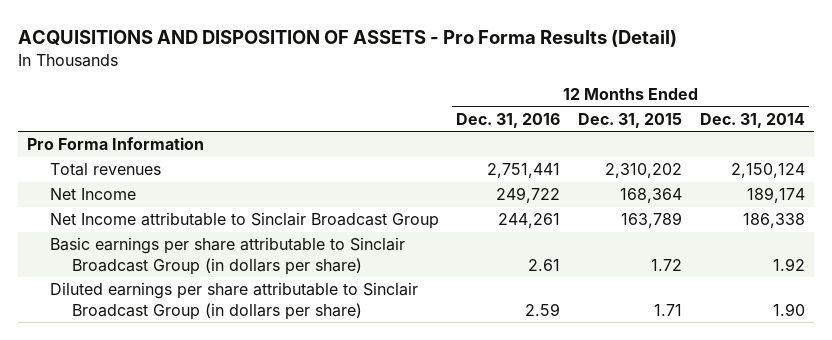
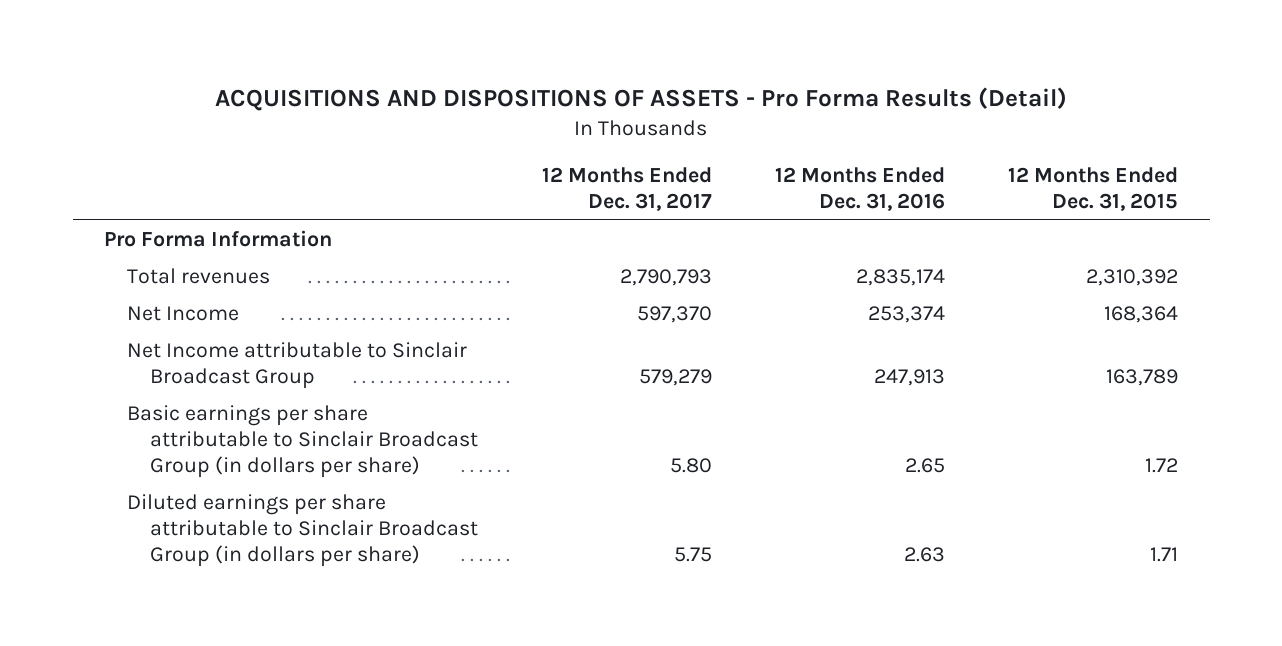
[18,29,678,47] ACQUISITIONS AND DISPOSITION OF ASSETS - Pro Forma Results (Detail) -> [215,87,1068,112] ACQUISITIONS AND DISPOSITIONS OF ASSETS - Pro Forma Results (Detail)
[699,112,805,128] Dec. 31, 2014 -> none
none -> [541,167,712,211] 12 Months Ended Dec. 31, 2017
[487,163,561,179] 2,751,441 -> [855,269,945,287] 2,835,174
[605,163,683,179] 2,310,202 -> [1085,269,1178,287] 2,310,392
[496,187,561,204] 249,722 -> [867,306,945,324] 253,374
[498,213,561,229] 244,261 -> [873,369,945,387] 247,913
[528,258,561,271] 2.61 -> [904,457,945,473] 2.65
[525,302,561,316] 2.59 -> [903,546,945,562] 2.63

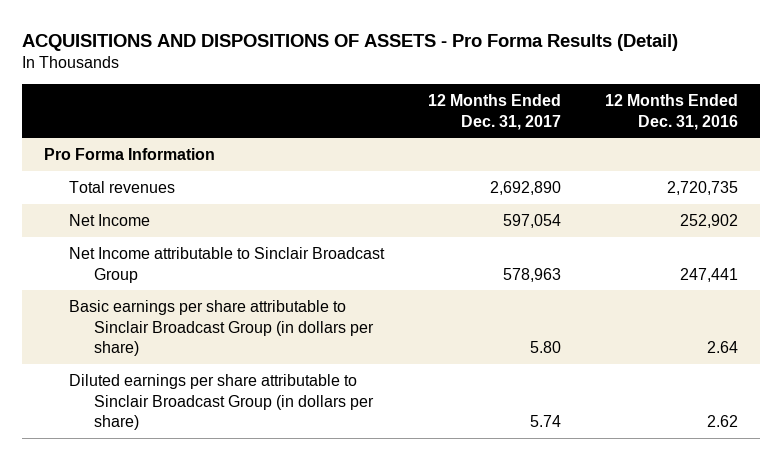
[1007,167,1178,211] 12 Months Ended Dec. 31, 2015 -> none
[619,269,712,287] 2,790,793 -> [490,180,562,195] 2,692,890
[855,269,945,287] 2,835,174 -> [667,180,739,195] 2,720,735
[636,306,712,324] 597,370 -> [503,213,562,228] 597,054
[867,306,945,324] 253,374 -> [680,213,739,228] 252,902
[638,369,712,387] 579,279 -> [503,267,562,282] 578,963
[873,369,945,387] 247,913 -> [680,267,739,282] 247,441
[904,457,945,473] 2.65 -> [707,341,739,354] 2.64
[673,546,712,562] 5.75 -> [530,415,562,428] 5.74
[903,546,945,562] 2.63 -> [707,415,739,428] 2.62

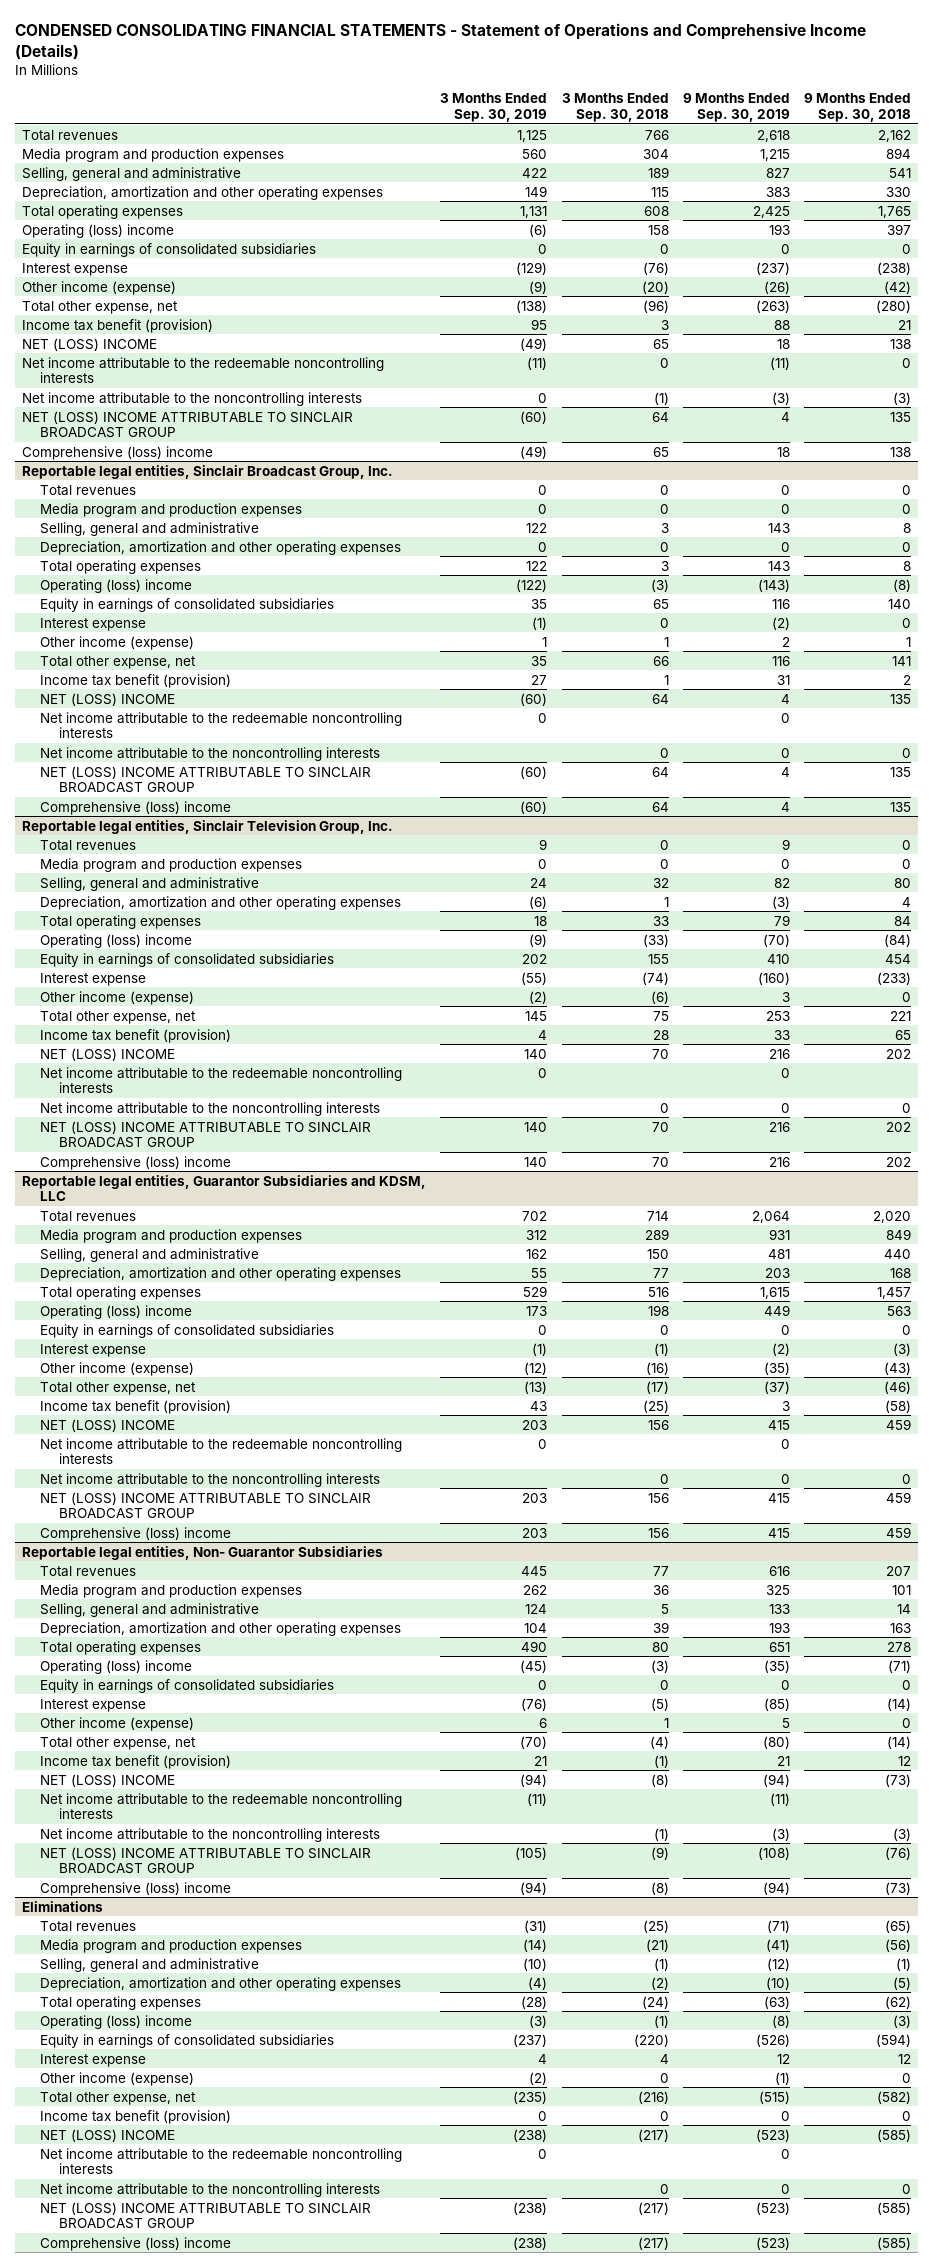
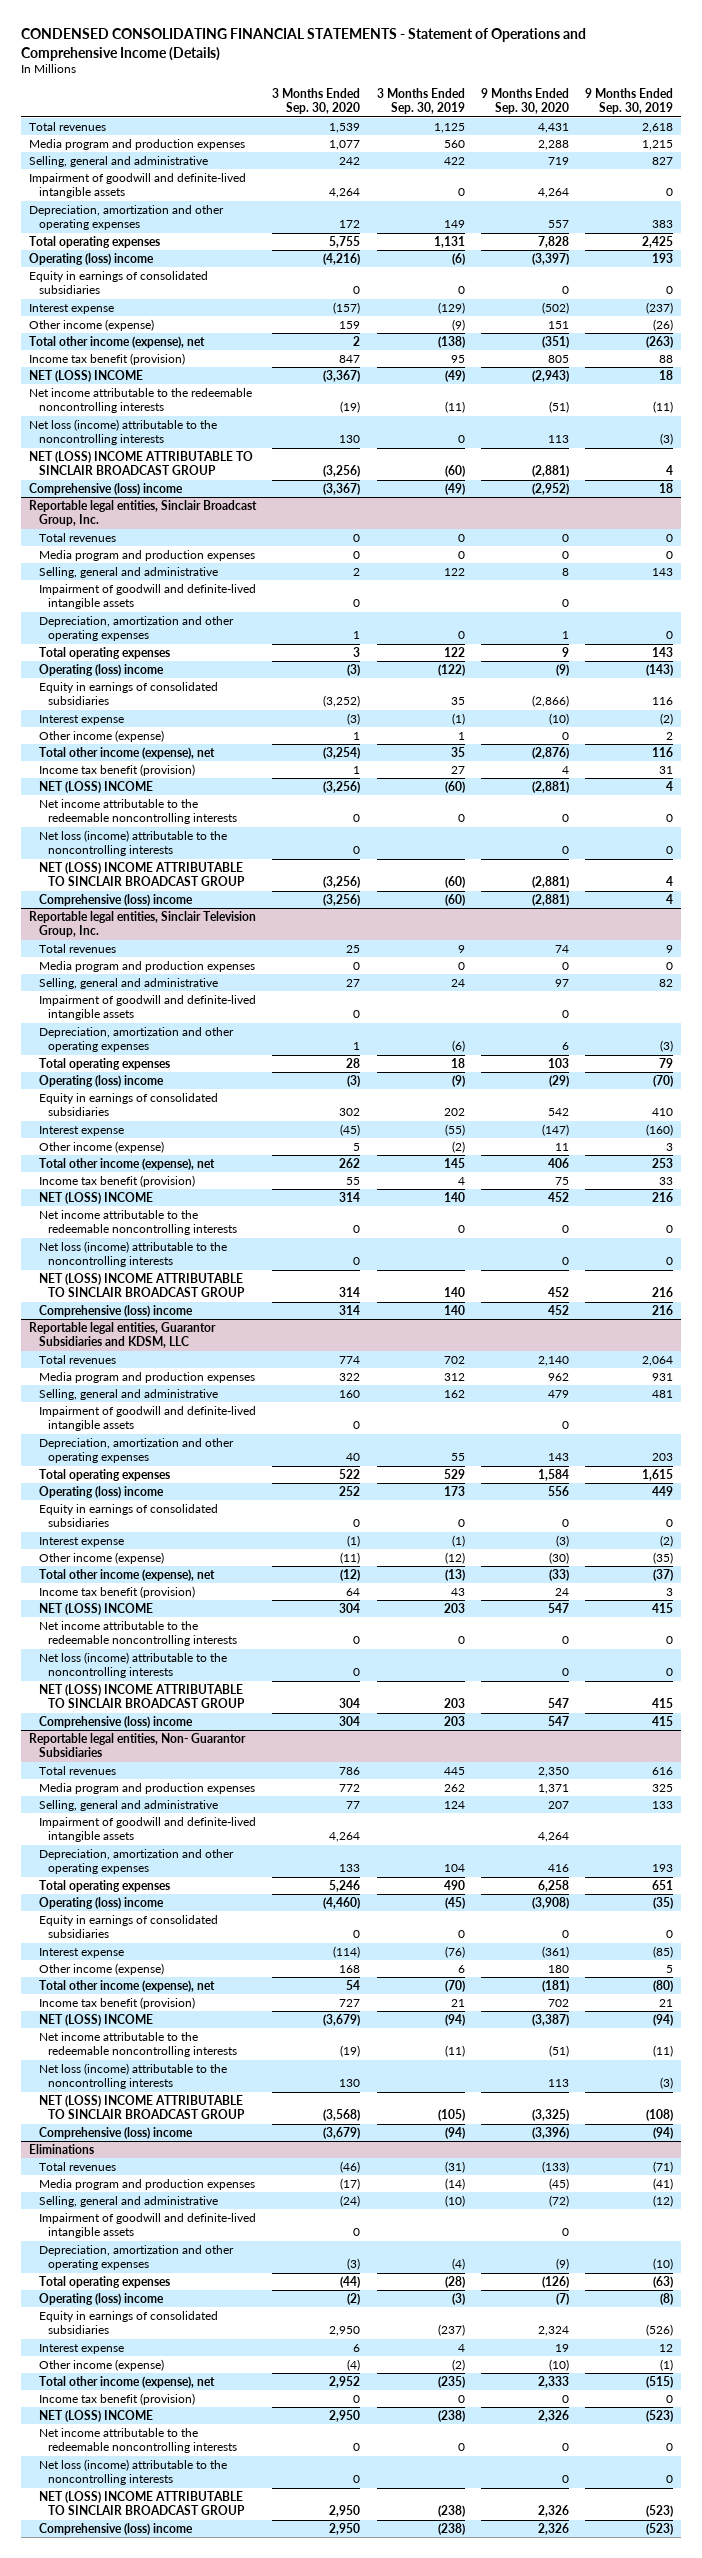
[561,93,669,123] 3 Months Ended Sep. 30, 2018 -> none
[803,93,911,123] 9 Months Ended Sep. 30, 2018 -> none
none -> [272,87,361,115] 3 Months Ended Sep. 30, 2020
none -> [480,87,569,115] 9 Months Ended Sep. 30, 2020
none -> [29,172,247,199] Impairment of goodwill and definite-lived intangible assets
[22,300,179,314] Total other expense, net -> [29,335,206,348] Total other income (expense), net
[22,391,363,406] Net income attributable to the noncontrolling interests -> [29,418,218,446] Net loss (income) attributable to the noncontrolling interests
none -> [38,583,256,610] Impairment of goodwill and definite-lived intangible assets
[40,655,197,669] Total other expense, net -> [38,746,215,759] Total other income (expense), net
[40,746,381,761] Net income attributable to the noncontrolling interests -> [38,829,227,857] Net loss (income) attributable to the noncontrolling interests
none -> [38,994,256,1021] Impairment of goodwill and definite-lived intangible assets
[40,1010,197,1024] Total other expense, net -> [38,1157,215,1170] Total other income (expense), net
[40,1101,381,1116] Net income attributable to the noncontrolling interests -> [38,1240,227,1268] Net loss (income) attributable to the noncontrolling interests
none -> [38,1405,256,1432] Impairment of goodwill and definite-lived intangible assets
[40,1381,197,1395] Total other expense, net -> [38,1568,215,1581] Total other income (expense), net
[40,1472,381,1487] Net income attributable to the noncontrolling interests -> [38,1651,227,1679] Net loss (income) attributable to the noncontrolling interests
none -> [38,1816,256,1843] Impairment of goodwill and definite-lived intangible assets
[40,1736,197,1750] Total other expense, net -> [38,1979,215,1992] Total other income (expense), net
[40,1827,381,1842] Net income attributable to the noncontrolling interests -> [38,2062,227,2090] Net loss (income) attributable to the noncontrolling interests
none -> [38,2212,256,2239] Impairment of goodwill and definite-lived intangible assets
[40,2091,197,2105] Total other expense, net -> [38,2375,215,2388] Total other income (expense), net
[40,2182,381,2197] Net income attributable to the noncontrolling interests -> [38,2458,227,2486] Net loss (income) attributable to the noncontrolling interests

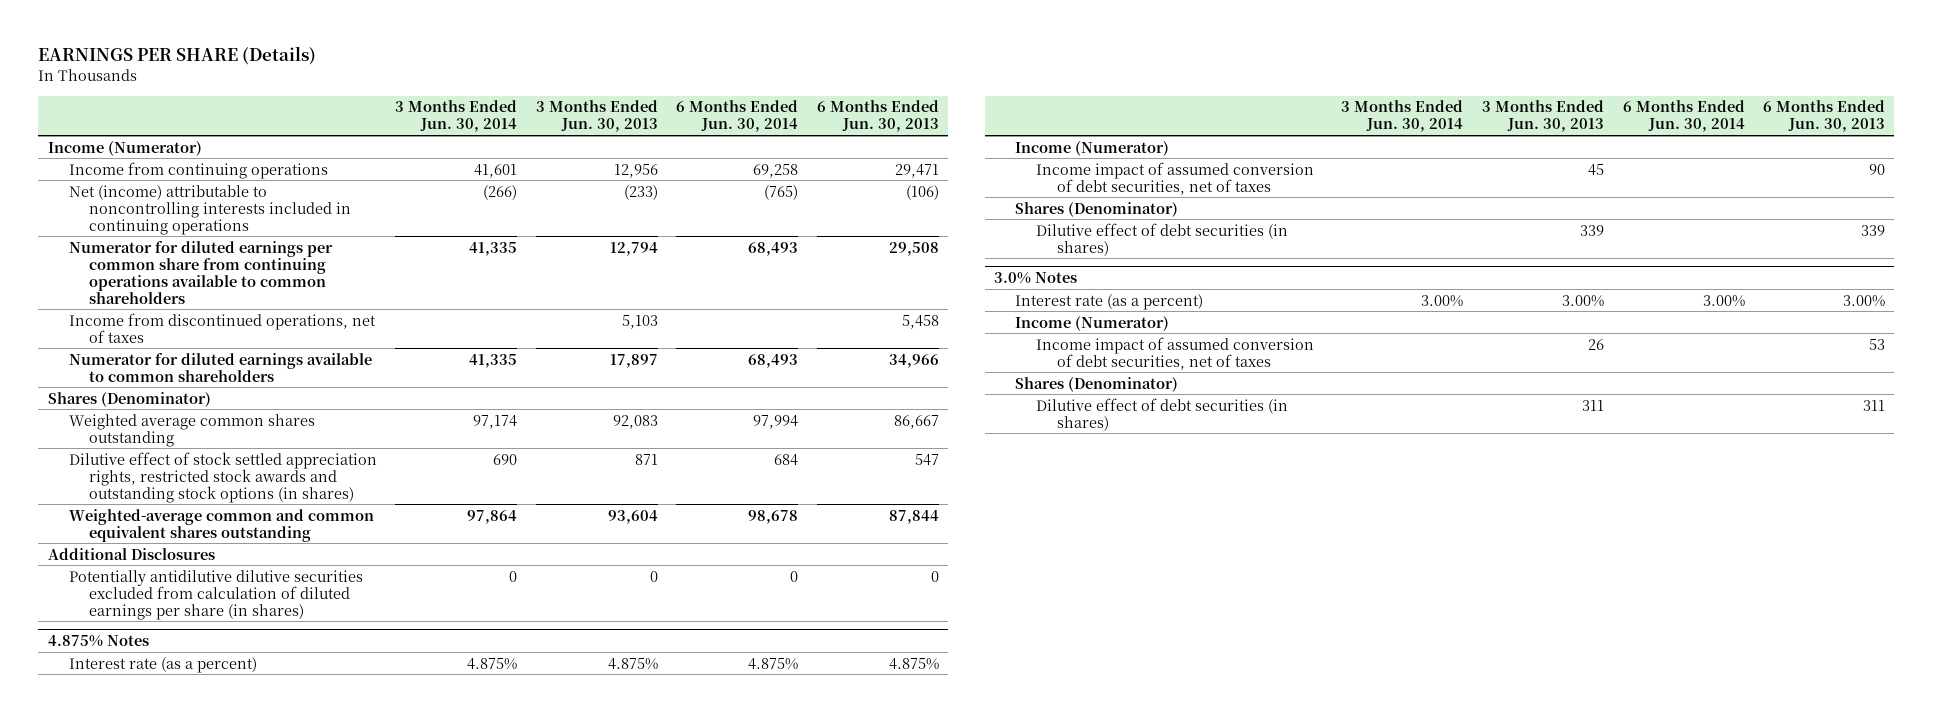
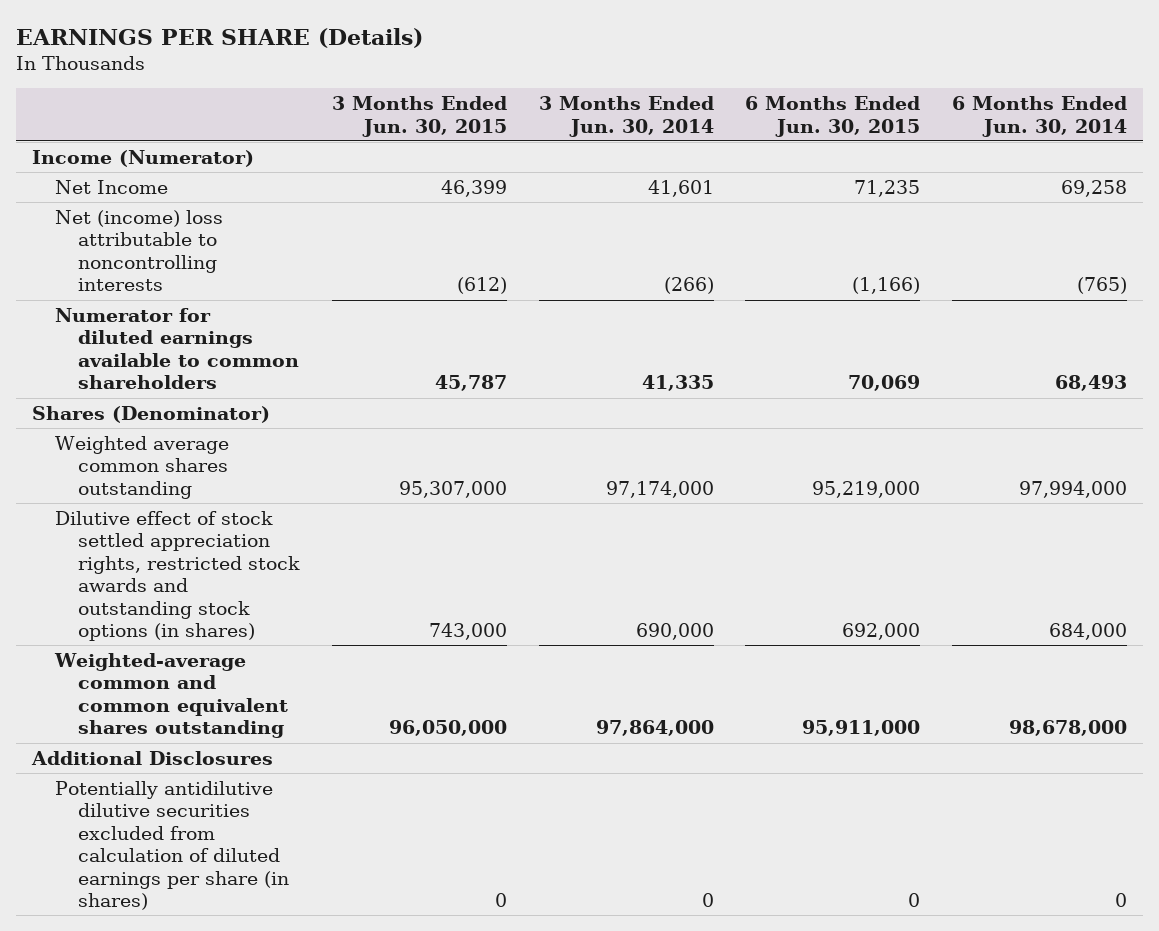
[535,100,658,133] 3 Months Ended Jun. 30, 2013 -> none
[816,100,939,133] 6 Months Ended Jun. 30, 2013 -> none
none -> [332,96,508,137] 3 Months Ended Jun. 30, 2015
none -> [745,96,921,137] 6 Months Ended Jun. 30, 2015
[68,240,333,304] Numerator for diluted earnings per common share from continuing operations available to common shareholders -> none
[68,312,376,343] Income from discontinued operations, net of taxes -> none
[68,161,328,179] Income from continuing operations -> [55,179,169,194] Net Income
[68,184,352,235] Net (income) attributable to noncontrolling interests included in continuing operations -> [55,209,224,292] Net (income) loss attributable to noncontrolling interests
[473,414,518,429] 97,174 -> [605,480,714,498] 97,174,000
[753,414,799,429] 97,994 -> [1019,480,1128,498] 97,994,000
[493,453,518,465] 690 -> [635,622,714,640] 690,000
[774,453,799,466] 684 -> [1049,622,1128,640] 684,000
[467,509,518,524] 97,864 -> [595,720,714,737] 97,864,000
[748,509,799,524] 98,678 -> [1009,720,1128,737] 98,678,000
[47,635,149,648] 4.875% Notes -> none
[68,656,257,673] Interest rate (as a percent) -> none
[1014,140,1169,156] Income (Numerator) -> none
[1035,161,1314,195] Income impact of assumed conversion of debt securities, net of taxes -> none
[1014,201,1178,217] Shares (Denominator) -> none
[1035,222,1288,256] Dilutive effect of debt securities (in shares) -> none
[994,272,1078,285] 3.0% Notes -> none
[1014,293,1203,310] Interest rate (as a percent) -> none
[1014,315,1169,331] Income (Numerator) -> none
[1035,336,1314,370] Income impact of assumed conversion of debt securities, net of taxes -> none
[1014,376,1178,392] Shares (Denominator) -> none
[1035,397,1288,431] Dilutive effect of debt securities (in shares) -> none

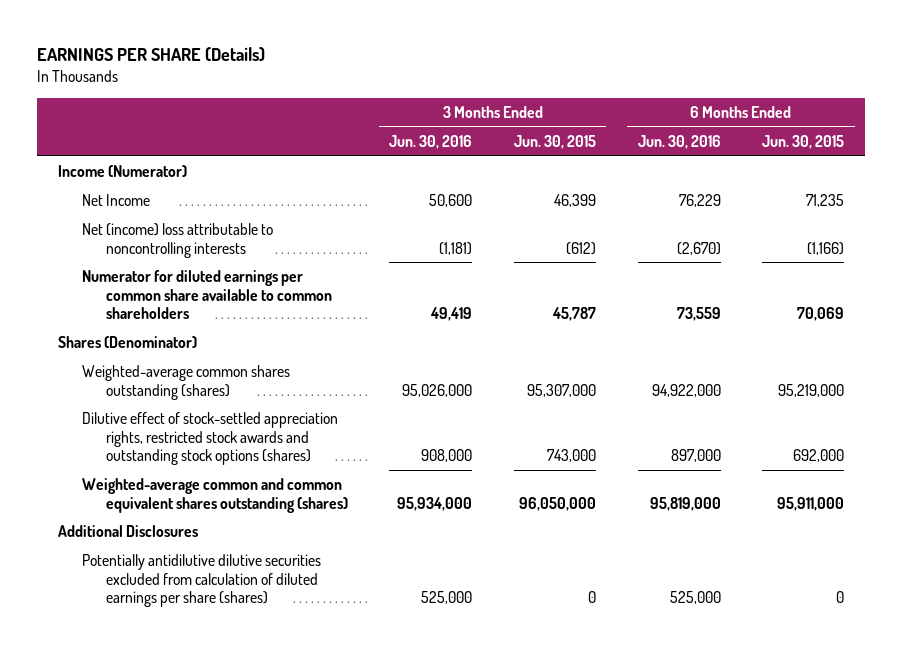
[538,96,714,137] 3 Months Ended Jun. 30, 2014 -> none
[952,96,1128,137] 6 Months Ended Jun. 30, 2014 -> none
none -> [389,134,473,149] Jun. 30, 2016
none -> [637,134,721,149] Jun. 30, 2016
[55,307,300,390] Numerator for diluted earnings available to common shareholders -> [81,270,332,320] Numerator for diluted earnings per common share available to common shareholders
[55,435,230,499] Weighted average common shares outstanding -> [81,365,290,400] Weighted-average common shares outstanding (shares)
[55,510,301,641] Dilutive effect of stock settled appreciation rights, restricted stock awards and outstanding stock options (in shares) -> [81,412,338,466] Dilutive effect of stock-settled appreciation rights, restricted stock awards and outstanding stock options (shares)
[54,652,289,739] Weighted-average common and common equivalent shares outstanding -> [81,478,348,513] Weighted-average common and common equivalent shares outstanding (shares)
[55,780,290,910] Potentially antidilutive dilutive securities excluded from calculation of diluted earnings per share (in shares) -> [81,554,321,608] Potentially antidilutive dilutive securities excluded from calculation of diluted earnings per share (shares)

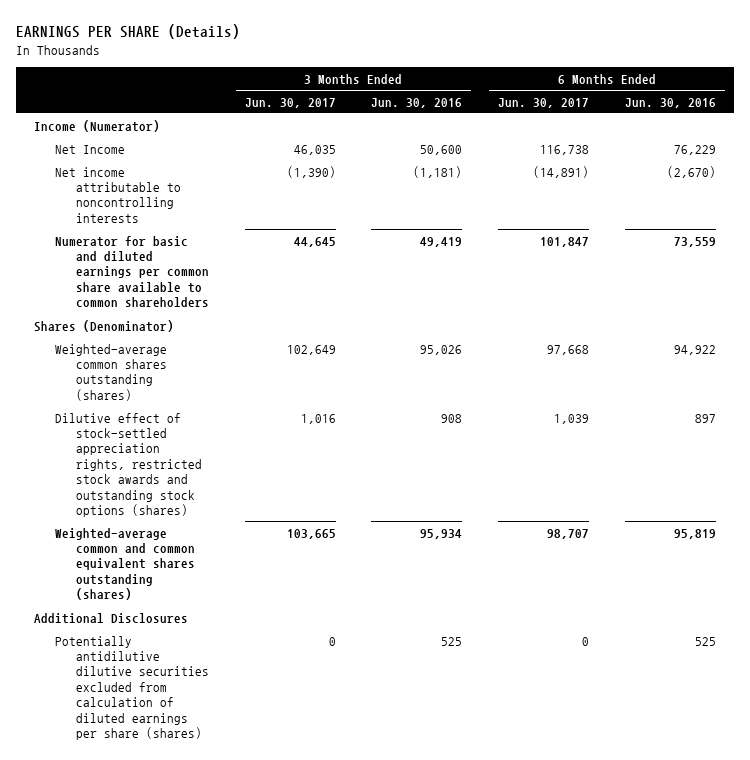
[513,134,596,149] Jun. 30, 2015 -> none
[762,134,845,149] Jun. 30, 2015 -> none
none -> [244,97,336,108] Jun. 30, 2017
none -> [498,97,590,108] Jun. 30, 2017
[81,223,273,258] Net (income) loss attributable to noncontrolling interests -> [54,166,181,223] Net income attributable to noncontrolling interests
[81,270,332,320] Numerator for diluted earnings per common share available to common shareholders -> [54,235,209,308] Numerator for basic and diluted earnings per common share available to common shareholders
[402,383,473,397] 95,026,000 -> [420,344,463,355] 95,026
[651,383,721,397] 94,922,000 -> [673,344,716,355] 94,922
[421,449,473,463] 908,000 -> [441,413,463,423] 908
[670,449,721,463] 897,000 -> [694,413,716,423] 897
[397,496,473,511] 95,934,000 -> [420,528,463,539] 95,934
[649,496,721,511] 95,819,000 -> [673,528,716,539] 95,819
[421,591,473,605] 525,000 -> [441,636,463,646] 525
[669,591,721,605] 525,000 -> [694,636,716,646] 525

